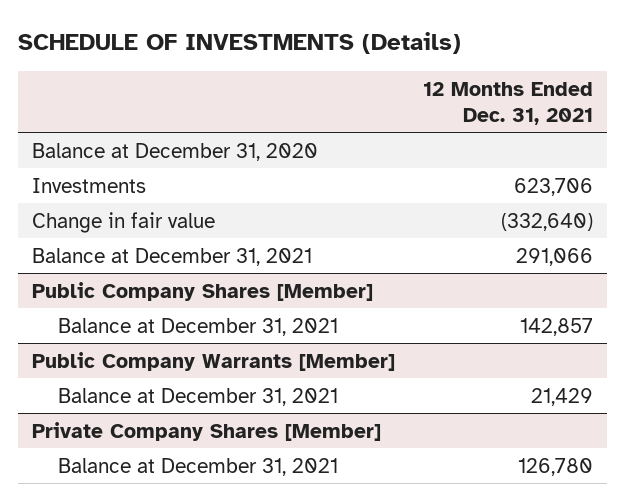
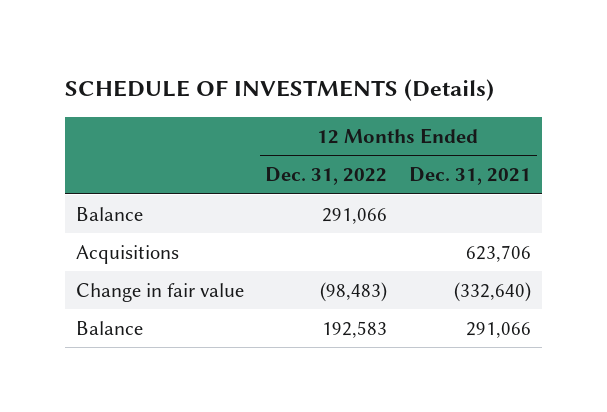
none -> [265,167,388,186] Dec. 31, 2022
[31,142,318,161] Balance at December 31, 2020 -> [75,206,143,221] Balance
[31,177,146,193] Investments -> [75,244,179,264] Acquisitions
[31,281,373,301] Public Company Shares [Member] -> none
[58,317,339,336] Balance at December 31, 2021 -> none
[31,351,395,371] Public Company Warrants [Member] -> none
[58,387,339,406] Balance at December 31, 2021 -> none
[31,421,381,441] Private Company Shares [Member] -> none
[58,457,339,476] Balance at December 31, 2021 -> none
[31,247,312,266] Balance at December 31, 2021 -> [75,320,143,335] Balance

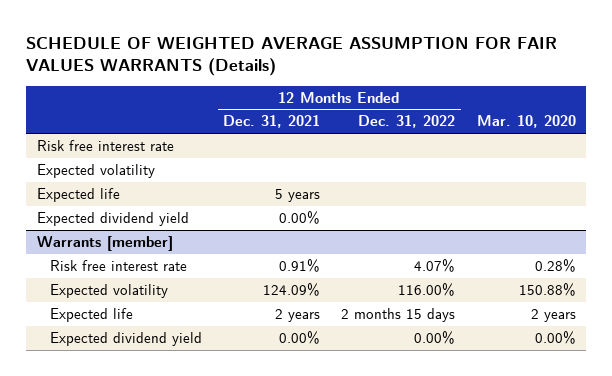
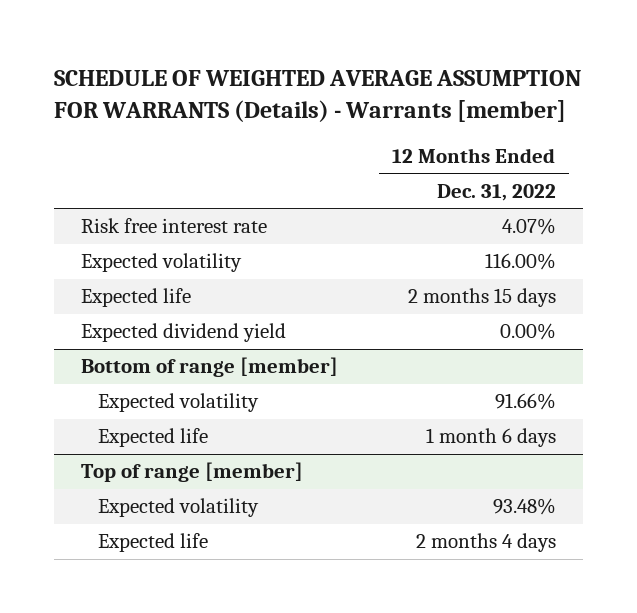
[25,36,557,77] SCHEDULE OF WEIGHTED AVERAGE ASSUMPTION FOR FAIR VALUES WARRANTS (Details) -> [53,69,581,122] SCHEDULE OF WEIGHTED AVERAGE ASSUMPTION FOR WARRANTS (Details) - Warrants [member]
[223,115,321,129] Dec. 31, 2021 -> none
[476,115,576,129] Mar. 10, 2020 -> none
[36,139,174,151] Risk free interest rate -> none
[36,163,155,178] Expected volatility -> none
[36,187,120,202] Expected life -> none
[36,211,189,226] Expected dividend yield -> none
[36,235,173,251] Warrants [member] -> none
none -> [81,357,339,378] Bottom of range [member]
none -> [98,393,260,413] Expected volatility
none -> [98,428,209,448] Expected life
none -> [81,462,304,483] Top of range [member]
none -> [98,498,260,518] Expected volatility
none -> [98,533,209,553] Expected life

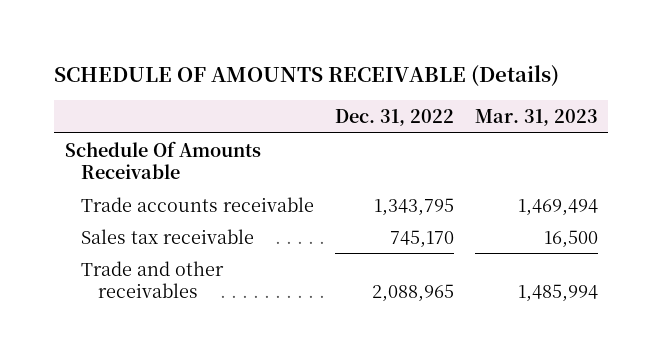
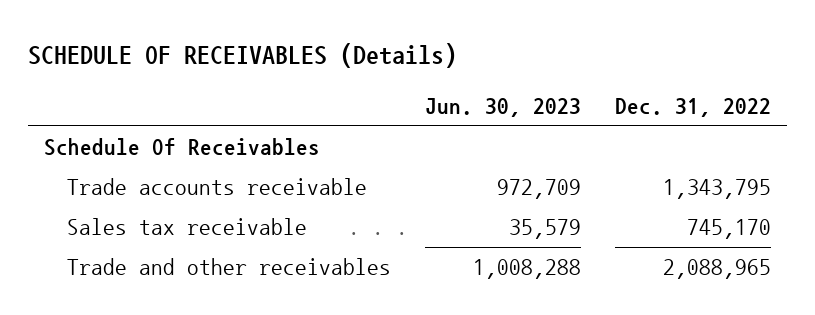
[54,65,560,88] SCHEDULE OF AMOUNTS RECEIVABLE (Details) -> [27,43,457,69] SCHEDULE OF RECEIVABLES (Details)
[474,108,598,126] Mar. 31, 2023 -> none
none -> [424,98,581,118] Jun. 30, 2023
[64,140,261,180] Schedule Of Amounts Receivable -> [44,138,321,157] Schedule Of Receivables

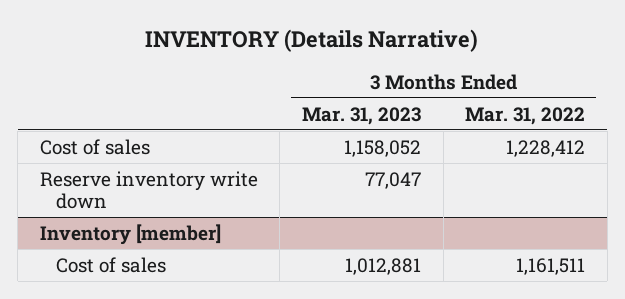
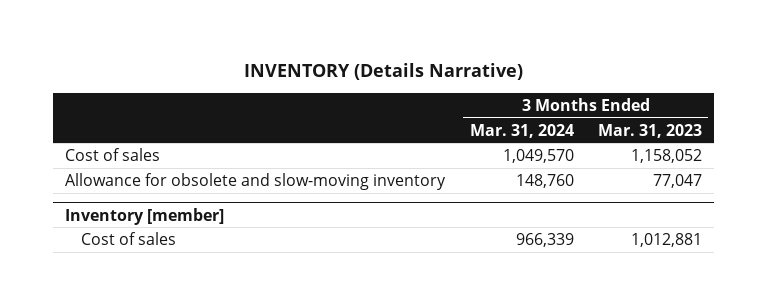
[465,106,586,125] Mar. 31, 2022 -> none
none -> [469,123,574,138] Mar. 31, 2024
[39,170,258,210] Reserve inventory write down -> [64,172,446,190] Allowance for obsolete and slow-moving inventory

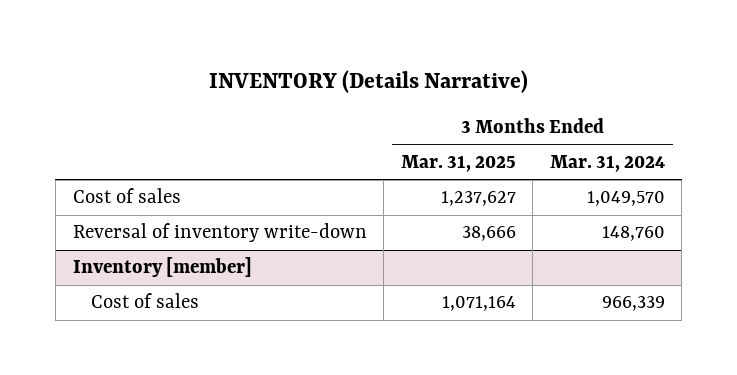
[598,123,703,138] Mar. 31, 2023 -> none
none -> [400,155,516,173] Mar. 31, 2025
[64,172,446,190] Allowance for obsolete and slow-moving inventory -> [72,223,367,243] Reversal of inventory write-down

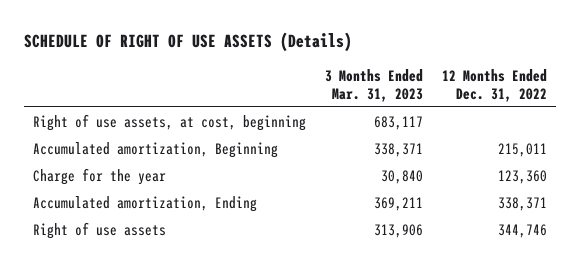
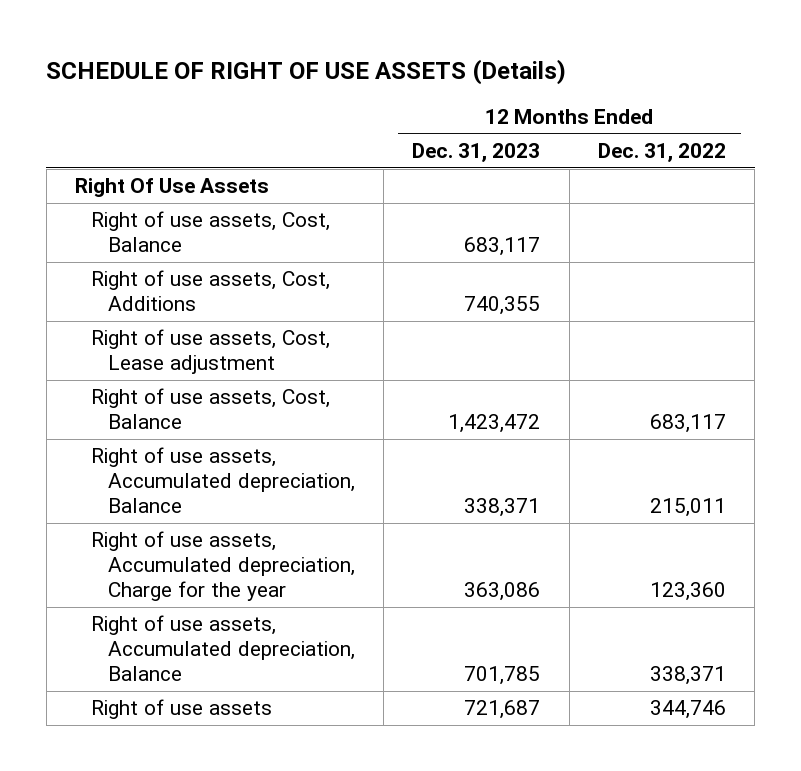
[324,68,423,102] 3 Months Ended Mar. 31, 2023 -> none
none -> [412,143,541,163] Dec. 31, 2023
none -> [74,178,269,198] Right Of Use Assets
[33,113,307,131] Right of use assets, at cost, beginning -> [91,211,331,253] Right of use assets, Cost, Balance
none -> [91,270,331,312] Right of use assets, Cost, Additions
none -> [91,329,331,375] Right of use assets, Cost, Lease adjustment
none -> [91,388,331,430] Right of use assets, Cost, Balance
[33,141,279,158] Accumulated amortization, Beginning -> [91,447,355,514] Right of use assets, Accumulated depreciation, Balance
[33,167,167,185] Charge for the year -> [91,531,355,602] Right of use assets, Accumulated depreciation, Charge for the year
[33,195,258,212] Accumulated amortization, Ending -> [91,615,355,682] Right of use assets, Accumulated depreciation, Balance

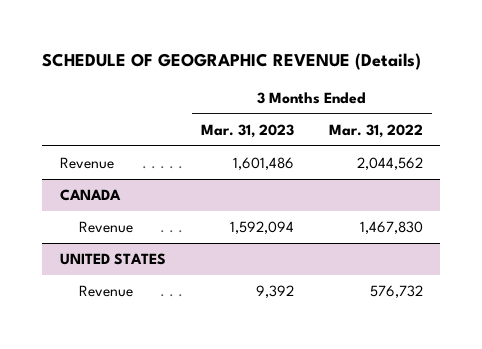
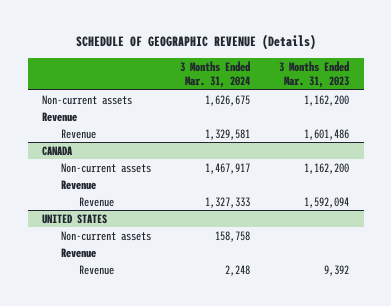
[328,123,423,138] Mar. 31, 2022 -> none
none -> [179,60,250,89] 3 Months Ended Mar. 31, 2024
none -> [42,94,133,105] Non-current assets
none -> [42,111,78,122] Revenue
none -> [60,162,151,173] Non-current assets
none -> [60,179,96,190] Revenue
none -> [60,230,151,241] Non-current assets
none -> [60,247,96,258] Revenue

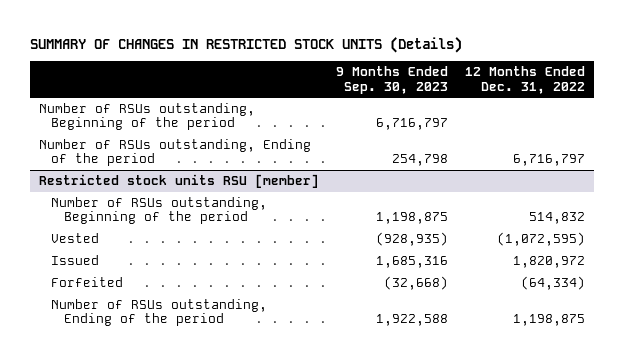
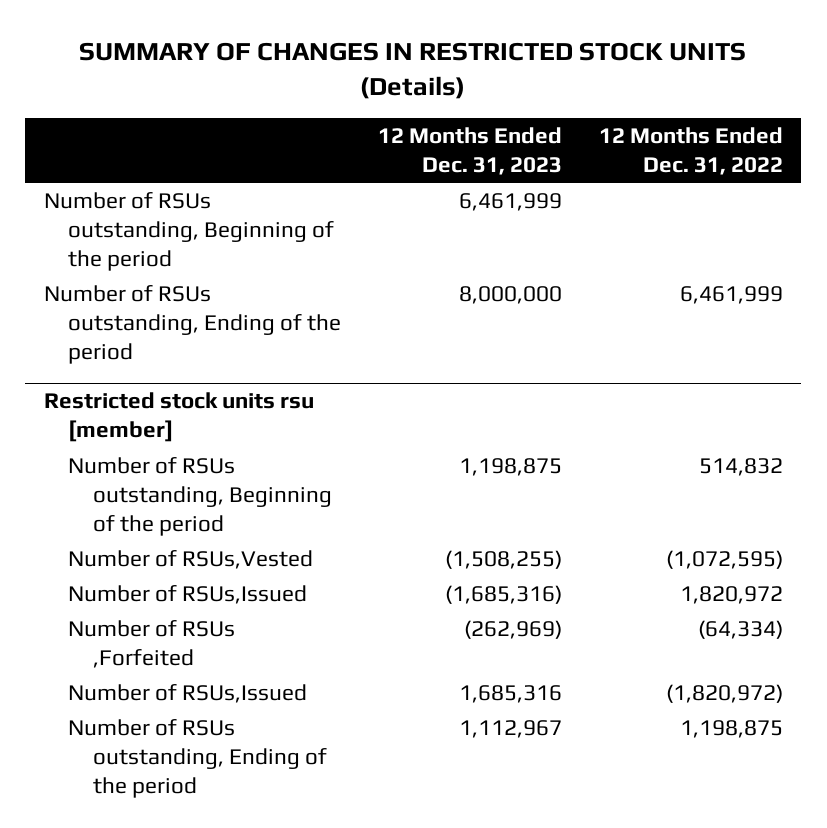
[336,66,449,94] 9 Months Ended Sep. 30, 2023 -> none
none -> [378,126,563,175] 12 Months Ended Dec. 31, 2023
[513,154,586,167] 6,716,797 -> [679,285,783,304] 6,461,999
[38,174,319,189] Restricted stock units RSU [member] -> [43,392,314,443] Restricted stock units rsu [member]
[51,233,100,244] Vested -> [68,549,314,569] Number of RSUs,Vested
[51,255,100,266] Issued -> [68,584,308,604] Number of RSUs,Issued
[51,277,124,288] Forfeited -> [68,619,236,668] Number of RSUs ,Forfeited
none -> [68,683,308,703] Number of RSUs,Issued

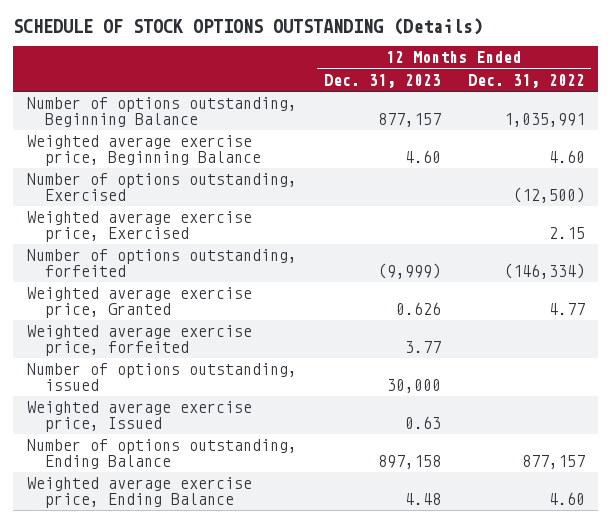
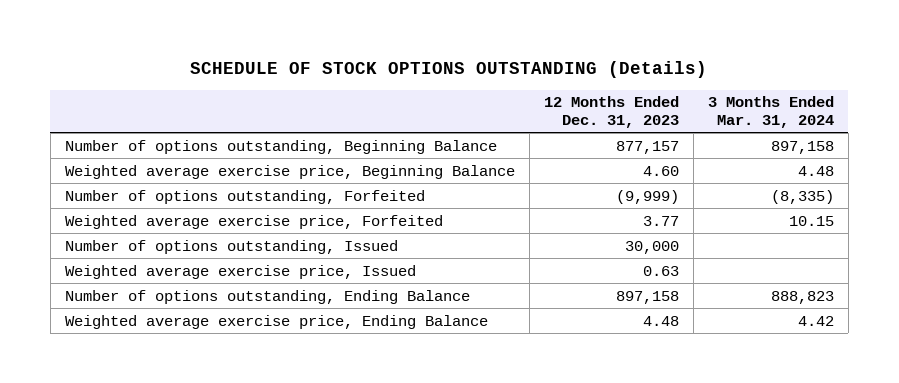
[467,73,585,88] Dec. 31, 2022 -> none
none -> [707,96,834,128] 3 Months Ended Mar. 31, 2024
[26,173,297,202] Number of options outstanding, Exercised -> none
[26,211,252,243] Weighted average exercise price, Exercised -> none
[26,287,252,319] Weighted average exercise price, Granted -> none
[26,249,297,278] Number of options outstanding, forfeited -> [64,189,425,204] Number of options outstanding, Forfeited
[26,325,252,357] Weighted average exercise price, forfeited -> [64,214,443,229] Weighted average exercise price, Forfeited
[26,363,297,392] Number of options outstanding, issued -> [64,239,398,254] Number of options outstanding, Issued

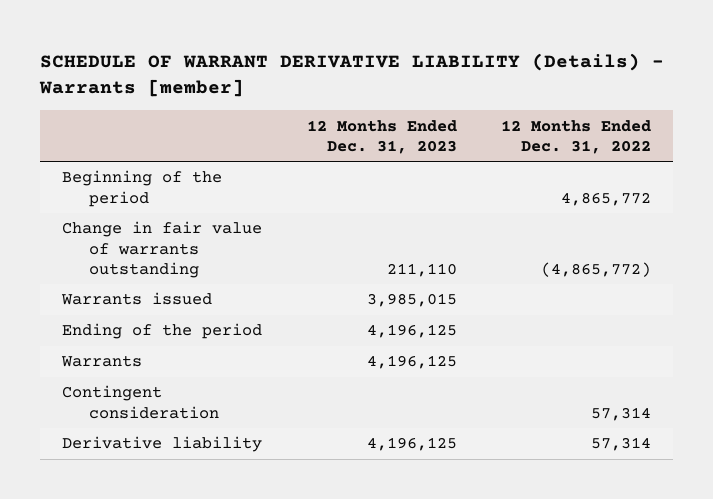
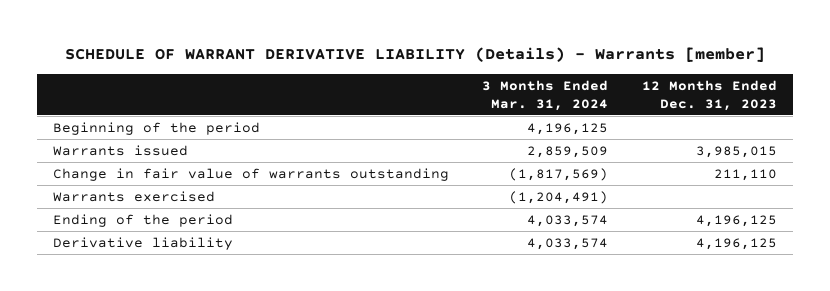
[500,119,651,155] 12 Months Ended Dec. 31, 2022 -> none
none -> [482,79,609,111] 3 Months Ended Mar. 31, 2024
[62,221,263,279] Change in fair value of warrants outstanding -> [53,167,450,181] Change in fair value of warrants outstanding
none -> [53,190,216,202] Warrants exercised
[61,355,143,368] Warrants -> none
[62,385,219,419] Contingent consideration -> none

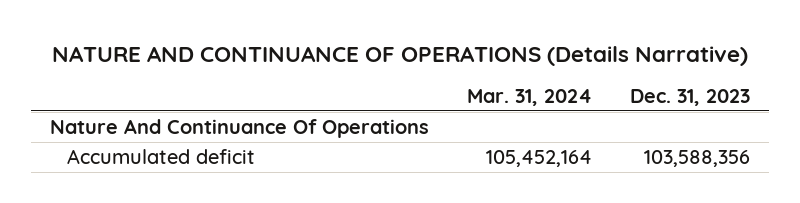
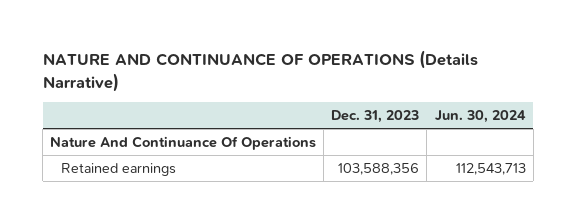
[466,89,592,107] Mar. 31, 2024 -> none
none -> [434,109,526,123] Jun. 30, 2024
[67,148,256,164] Accumulated deficit -> [61,162,177,176] Retained earnings

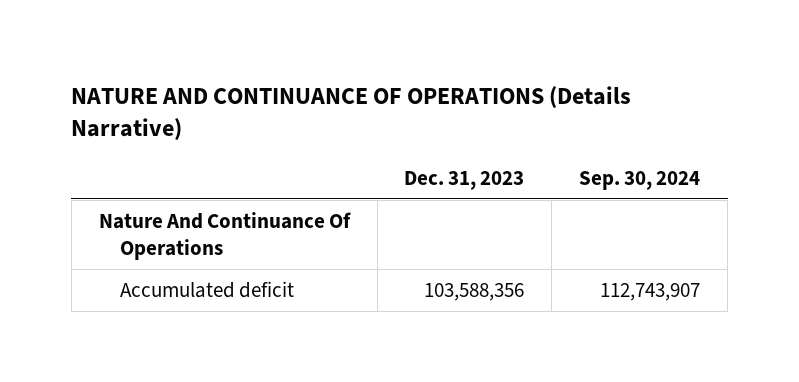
[434,109,526,123] Jun. 30, 2024 -> none
none -> [579,170,701,190] Sep. 30, 2024
[61,162,177,176] Retained earnings -> [119,280,294,298] Accumulated deficit

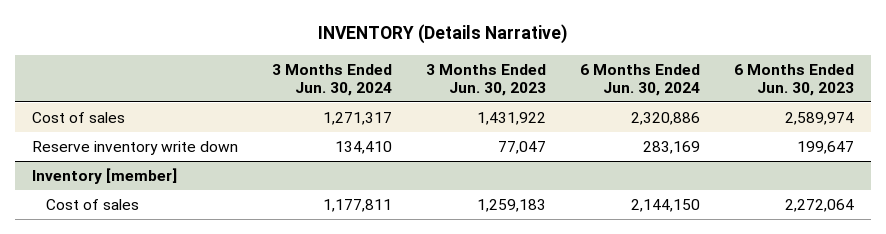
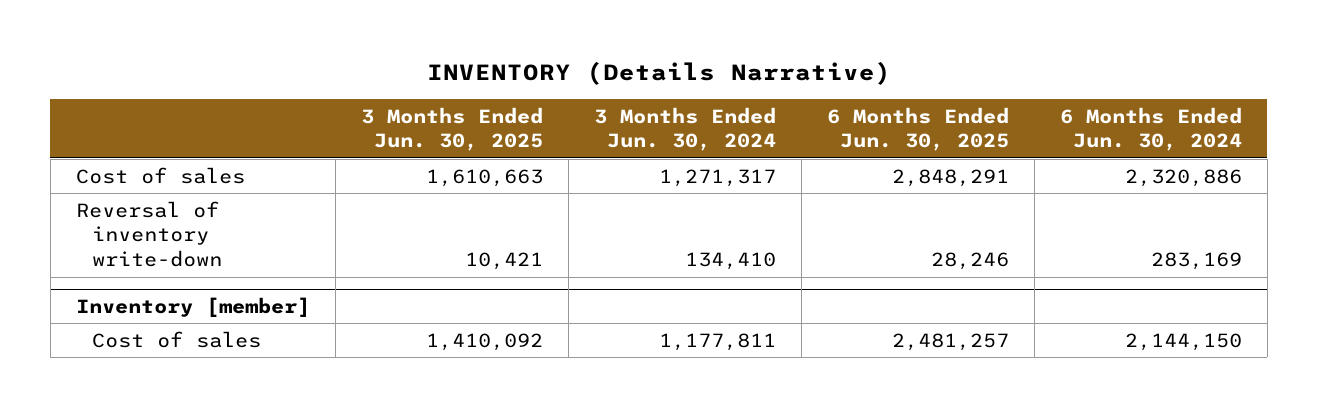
[426,63,547,96] 3 Months Ended Jun. 30, 2023 -> none
[734,63,855,96] 6 Months Ended Jun. 30, 2023 -> none
none -> [360,106,543,152] 3 Months Ended Jun. 30, 2025
none -> [826,106,1009,152] 6 Months Ended Jun. 30, 2025
[32,140,239,155] Reserve inventory write down -> [75,200,222,268] Reversal of inventory write-down

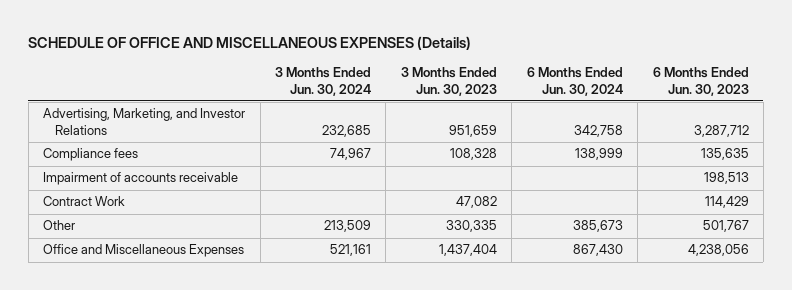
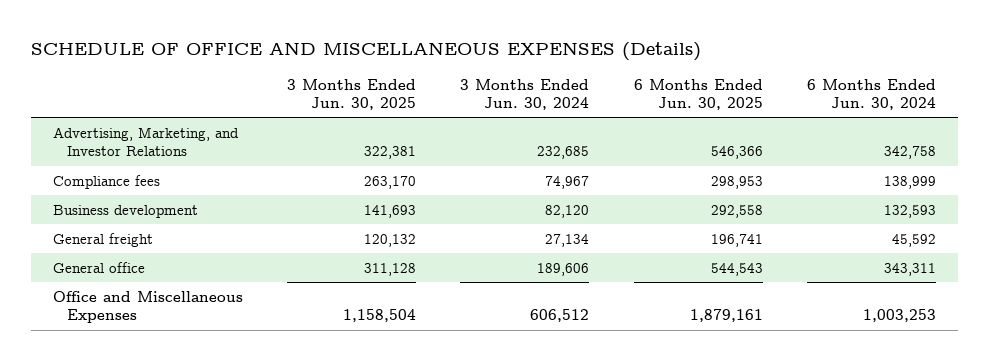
[400,67,497,96] 3 Months Ended Jun. 30, 2023 -> none
[652,67,749,96] 6 Months Ended Jun. 30, 2023 -> none
none -> [287,78,417,110] 3 Months Ended Jun. 30, 2025
none -> [633,78,763,110] 6 Months Ended Jun. 30, 2025
[43,172,239,186] Impairment of accounts receivable -> none
[43,196,126,207] Contract Work -> none
[43,220,76,231] Other -> none
none -> [53,204,199,218] Business development
none -> [53,232,154,247] General freight
none -> [53,261,146,273] General office
[329,244,371,257] 521,161 -> [530,309,590,323] 606,512
[572,244,623,257] 867,430 -> [862,309,936,323] 1,003,253

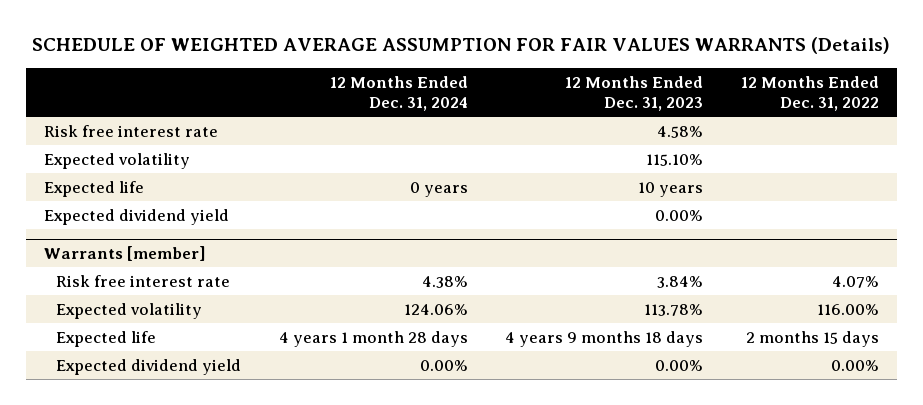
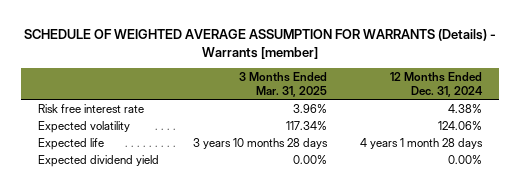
[32,37,891,55] SCHEDULE OF WEIGHTED AVERAGE ASSUMPTION FOR FAIR VALUES WARRANTS (Details) -> [24,28,497,59] SCHEDULE OF WEIGHTED AVERAGE ASSUMPTION FOR WARRANTS (Details) - Warrants [member]
[565,75,704,111] 12 Months Ended Dec. 31, 2023 -> none
[740,75,879,111] 12 Months Ended Dec. 31, 2022 -> none
none -> [238,72,327,97] 3 Months Ended Mar. 31, 2025
[44,124,219,137] Risk free interest rate -> none
[44,152,191,169] Expected volatility -> none
[44,180,145,197] Expected life -> none
[44,208,230,225] Expected dividend yield -> none
[44,245,207,261] Warrants [member] -> none

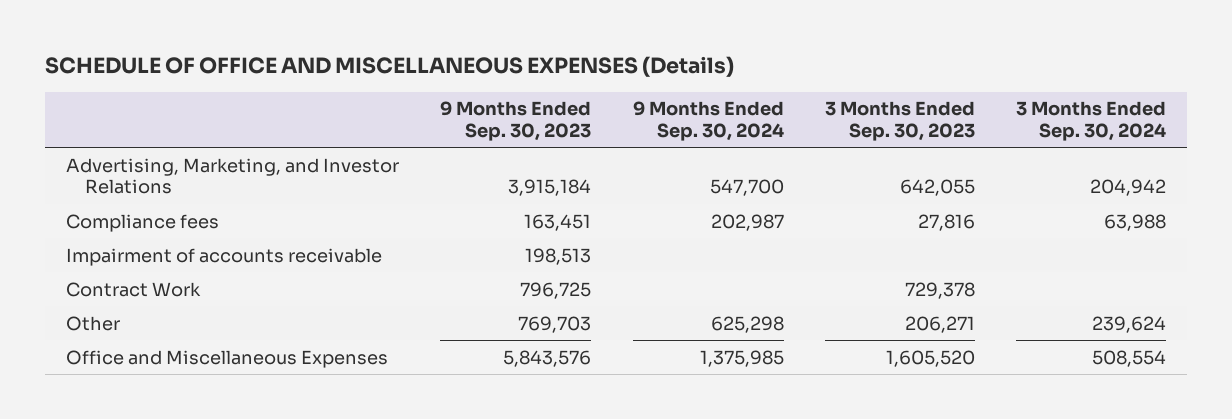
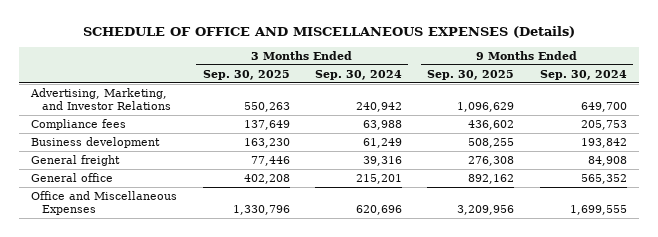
[440,101,592,141] 9 Months Ended Sep. 30, 2023 -> none
[824,101,975,141] 3 Months Ended Sep. 30, 2023 -> none
none -> [202,70,290,81] Sep. 30, 2025
none -> [427,70,515,81] Sep. 30, 2025
[65,247,382,266] Impairment of accounts receivable -> none
[65,281,201,297] Contract Work -> none
[65,315,120,331] Other -> none
[709,179,784,197] 547,700 -> [580,102,627,113] 649,700
[1090,179,1167,197] 204,942 -> [356,102,403,113] 240,942
[710,213,784,231] 202,987 -> [580,120,627,131] 205,753
none -> [31,137,161,149] Business development
none -> [31,155,121,167] General freight
none -> [31,173,114,183] General office
[699,349,784,367] 1,375,985 -> [569,205,627,216] 1,699,555
[1092,349,1167,367] 508,554 -> [356,205,403,216] 620,696

